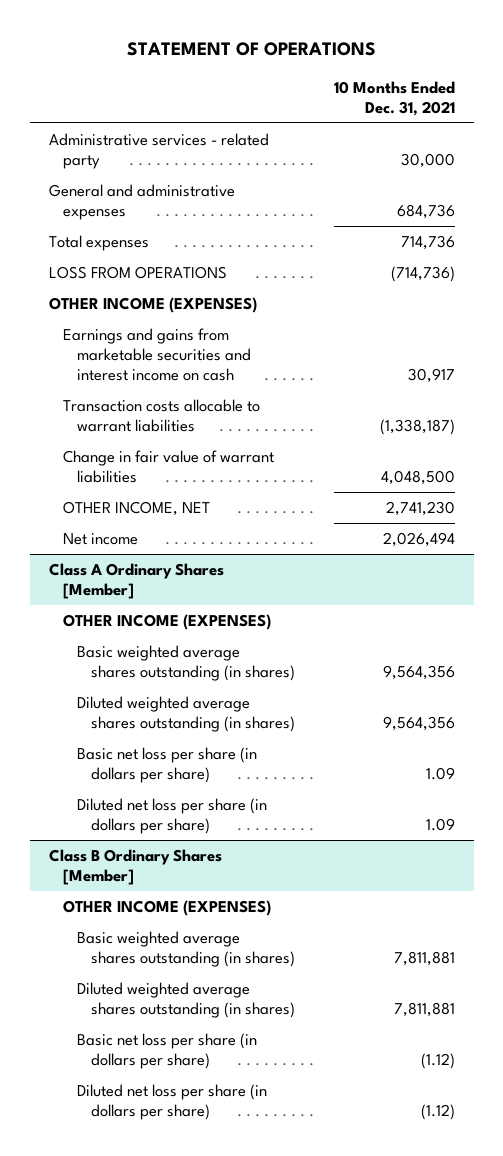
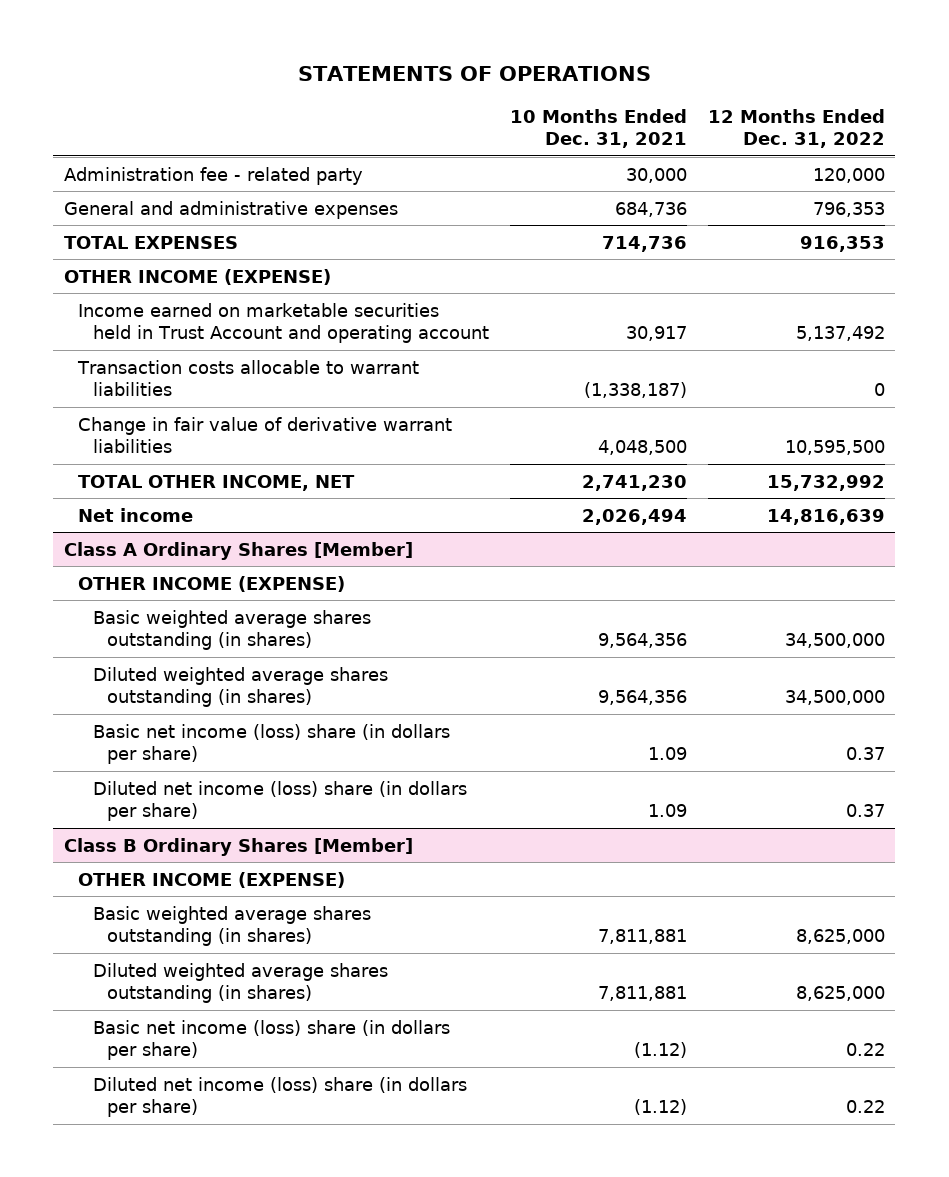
[126,42,376,57] STATEMENT OF OPERATIONS -> [298,66,652,82] STATEMENTS OF OPERATIONS
none -> [707,109,885,149] 12 Months Ended Dec. 31, 2022
[48,132,269,169] Administrative services - related party -> [63,166,363,185] Administration fee - related party
[48,265,227,279] LOSS FROM OPERATIONS -> none
[48,234,149,251] Total expenses -> [63,235,238,249] TOTAL EXPENSES
[48,296,257,313] OTHER INCOME (EXPENSES) -> [63,268,331,285] OTHER INCOME (EXPENSE)
[62,327,251,381] Earnings and gains from marketable securities and interest income on cash -> [78,302,489,344] Income earned on marketable securities held in Trust Account and operating account
[62,449,274,483] Change in fair value of warrant liabilities -> [78,416,453,454] Change in fair value of derivative warrant liabilities
[62,500,210,516] OTHER INCOME, NET -> [78,474,356,491] TOTAL OTHER INCOME, NET
[62,613,271,630] OTHER INCOME (EXPENSES) -> [78,575,346,592] OTHER INCOME (EXPENSE)
[76,746,257,783] Basic net loss per share (in dollars per share) -> [92,723,450,765] Basic net income (loss) share (in dollars per share)
[76,797,267,834] Diluted net loss per share (in dollars per share) -> [92,780,467,822] Diluted net income (loss) share (in dollars per share)
[62,899,271,916] OTHER INCOME (EXPENSES) -> [78,871,346,888] OTHER INCOME (EXPENSE)
[76,1032,257,1069] Basic net loss per share (in dollars per share) -> [92,1019,450,1061] Basic net income (loss) share (in dollars per share)
[76,1083,267,1120] Diluted net loss per share (in dollars per share) -> [92,1076,467,1118] Diluted net income (loss) share (in dollars per share)

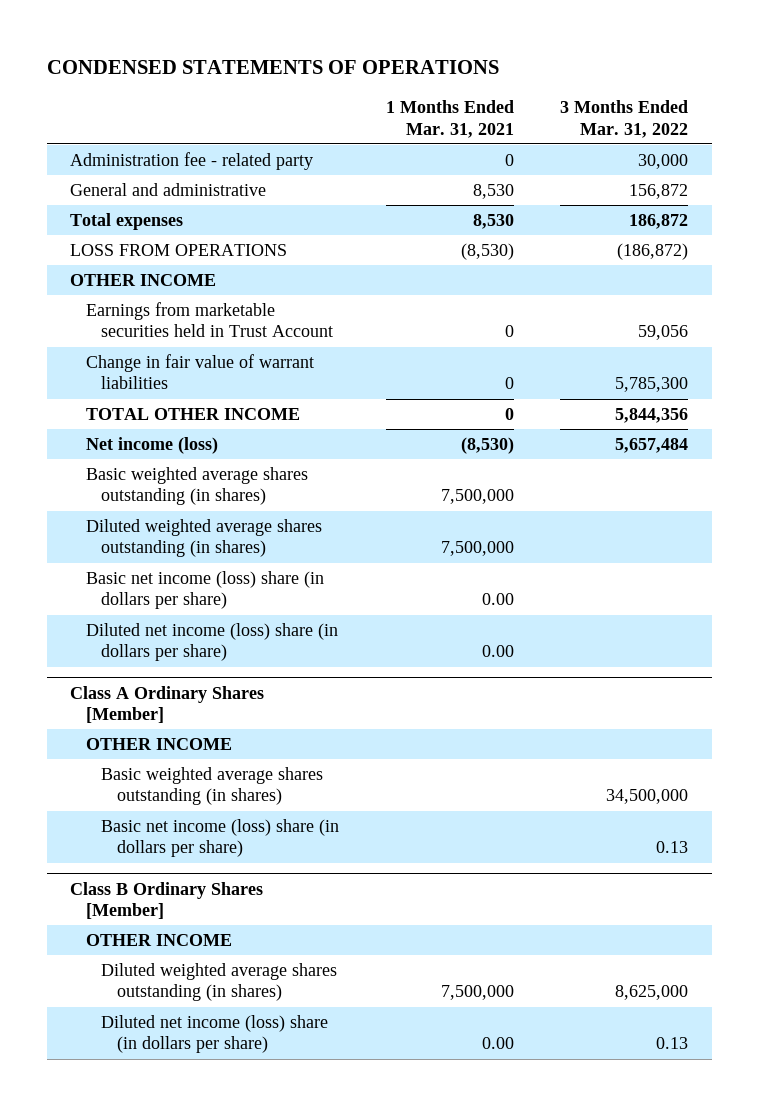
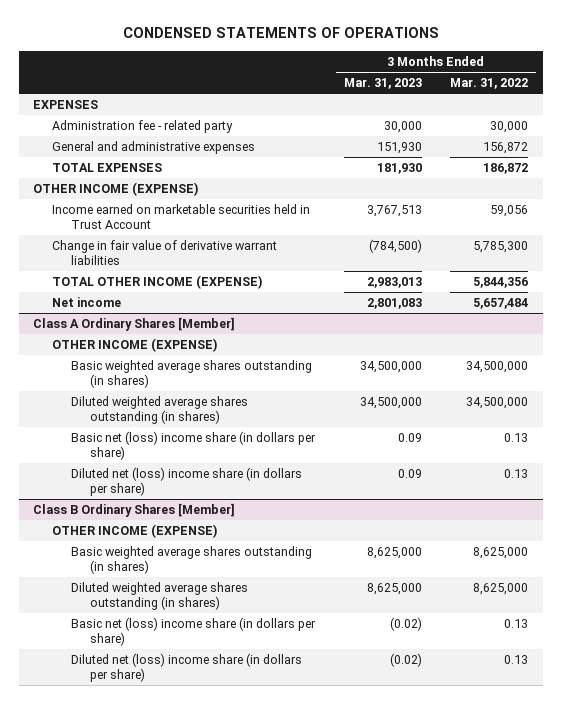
[385,100,514,138] 1 Months Ended Mar. 31, 2021 -> none
none -> [343,78,422,90] Mar. 31, 2023
none -> [32,100,98,110] EXPENSES
[70,243,288,256] LOSS FROM OPERATIONS -> none
[85,466,308,506] Basic weighted average shares outstanding (in shares) -> none
[85,518,322,558] Diluted weighted average shares outstanding (in shares) -> none
[85,570,324,610] Basic net income (loss) share (in dollars per share) -> none
[85,622,338,662] Diluted net income (loss) share (in dollars per share) -> none
[70,182,267,196] General and administrative -> [51,141,255,155] General and administrative expenses
[70,212,184,230] Total expenses -> [51,163,162,173] TOTAL EXPENSES
[70,273,217,286] OTHER INCOME -> [32,182,198,197] OTHER INCOME (EXPENSE)
[85,301,334,338] Earnings from marketable securities held in Trust Account -> [51,204,310,230] Income earned on marketable securities held in Trust Account
[85,353,314,390] Change in fair value of warrant liabilities -> [51,240,277,266] Change in fair value of derivative warrant liabilities
[85,407,300,420] TOTAL OTHER INCOME -> [51,275,262,290] TOTAL OTHER INCOME (EXPENSE)
[85,436,218,454] Net income (loss) -> [51,297,121,308] Net income
[85,737,232,750] OTHER INCOME -> [51,338,217,353] OTHER INCOME (EXPENSE)
none -> [70,396,248,425] Diluted weighted average shares outstanding (in shares)
[101,818,340,858] Basic net income (loss) share (in dollars per share) -> [70,431,316,461] Basic net (loss) income share (in dollars per share)
none -> [70,467,302,497] Diluted net (loss) income share (in dollars per share)
[85,933,232,946] OTHER INCOME -> [51,524,217,539] OTHER INCOME (EXPENSE)
none -> [70,546,312,575] Basic weighted average shares outstanding (in shares)
none -> [70,617,316,647] Basic net (loss) income share (in dollars per share)
[101,1014,329,1054] Diluted net income (loss) share (in dollars per share) -> [70,653,302,683] Diluted net (loss) income share (in dollars per share)

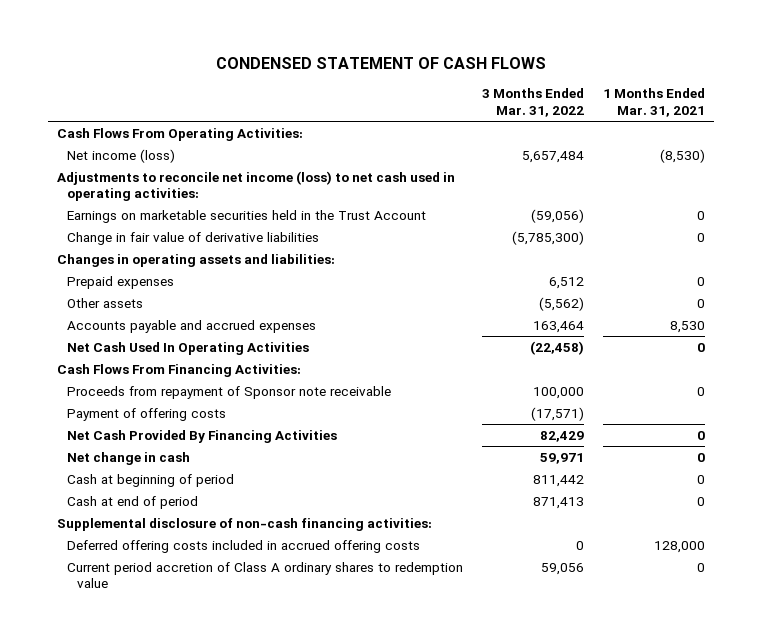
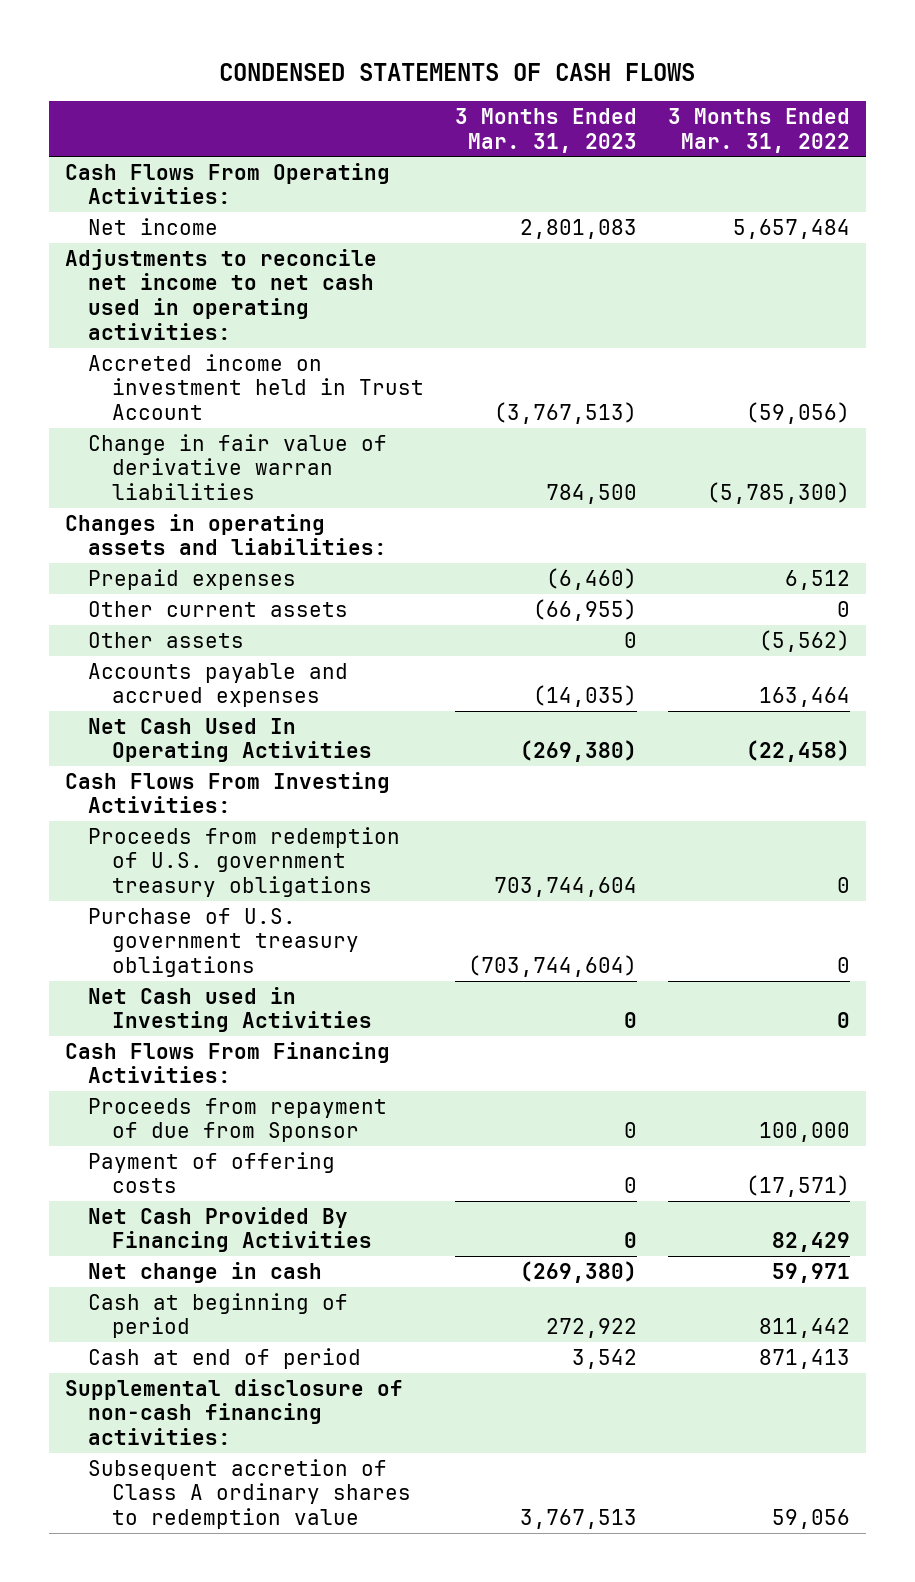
[215,57,546,70] CONDENSED STATEMENT OF CASH FLOWS -> [219,62,696,81] CONDENSED STATEMENTS OF CASH FLOWS
[602,88,705,118] 1 Months Ended Mar. 31, 2021 -> none
none -> [455,107,638,153] 3 Months Ended Mar. 31, 2023
[67,148,176,163] Net income (loss) -> [88,217,219,235] Net income
[57,170,456,202] Adjustments to reconcile net income (loss) to net cash used in operating activities: -> [64,248,377,340] Adjustments to reconcile net income to net cash used in operating activities:
[67,209,427,223] Earnings on marketable securities held in the Trust Account -> [88,353,424,421] Accreted income on investment held in Trust Account
[67,231,320,245] Change in fair value of derivative liabilities -> [88,433,388,501] Change in fair value of derivative warran liabilities
none -> [88,600,349,617] Other current assets
none -> [64,771,390,814] Cash Flows From Investing Activities:
none -> [88,826,401,898] Proceeds from redemption of U.S. government treasury obligations
none -> [88,907,359,978] Purchase of U.S. government treasury obligations
none -> [88,986,372,1033] Net Cash used in Investing Activities
[67,385,392,399] Proceeds from repayment of Sponsor note receivable -> [88,1097,388,1143] Proceeds from repayment of due from Sponsor
[67,539,421,553] Deferred offering costs included in accrued offering costs -> none
[67,561,464,589] Current period accretion of Class A ordinary shares to redemption value -> [88,1458,411,1530] Subsequent accretion of Class A ordinary shares to redemption value

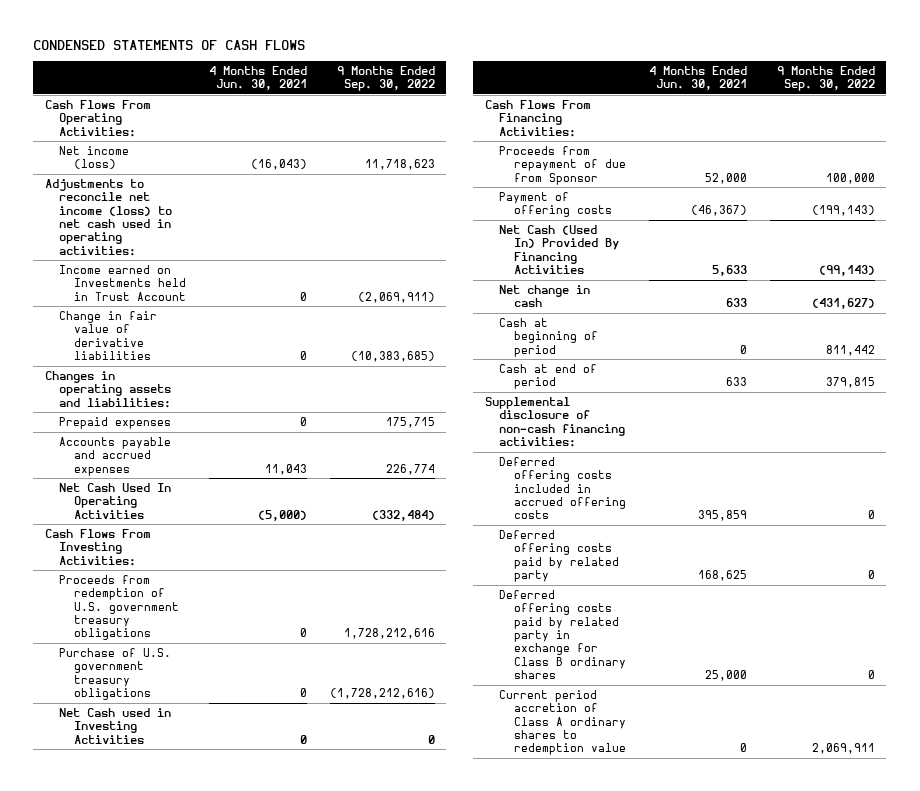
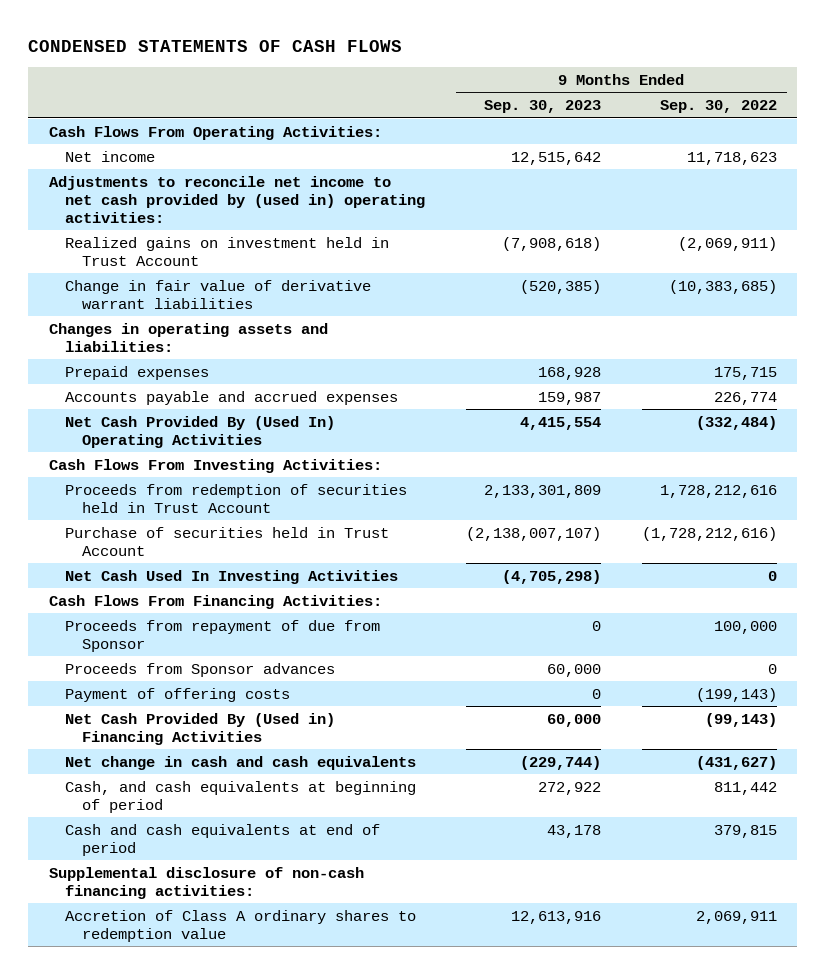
[208,65,307,91] 4 Months Ended Jun. 30, 2021 -> none
none -> [483,100,601,114] Sep. 30, 2023
[59,145,130,170] Net income (loss) -> [65,150,156,162] Net income
[44,178,173,256] Adjustments to reconcile net income (loss) to net cash used in operating activities: -> [48,175,426,223] Adjustments to reconcile net income to net cash provided by (used in) operating activities:
[59,264,186,301] Income earned on Investments held in Trust Account -> [65,236,390,266] Realized gains on investment held in Trust Account
[59,310,158,360] Change in fair value of derivative liabilities -> [65,279,372,309] Change in fair value of derivative warrant liabilities
[59,482,172,519] Net Cash Used In Operating Activities -> [65,415,336,448] Net Cash Provided By (Used In) Operating Activities
[59,574,179,641] Proceeds from redemption of U.S. government treasury obligations -> [65,483,408,513] Proceeds from redemption of securities held in Trust Account
[59,647,172,700] Purchase of U.S. government treasury obligations -> [65,526,390,556] Purchase of securities held in Trust Account
[59,707,172,744] Net Cash used in Investing Activities -> [65,569,399,584] Net Cash Used In Investing Activities
none -> [65,662,336,677] Proceeds from Sponsor advances
[499,224,619,274] Net Cash (Used In) Provided By Financing Activities -> [65,712,336,745] Net Cash Provided By (Used in) Financing Activities
[499,284,591,308] Net change in cash -> [65,755,417,770] Net change in cash and cash equivalents
[499,317,598,357] Cash at beginning of period -> [65,780,417,813] Cash, and cash equivalents at beginning of period
[499,363,598,390] Cash at end of period -> [65,823,381,856] Cash and cash equivalents at end of period
[499,456,626,520] Deferred offering costs included in accrued offering costs -> none
[499,529,619,582] Deferred offering costs paid by related party -> none
[499,589,626,679] Deferred offering costs paid by related party in exchange for Class B ordinary shares -> none
[499,689,626,756] Current period accretion of Class A ordinary shares to redemption value -> [65,909,417,942] Accretion of Class A ordinary shares to redemption value

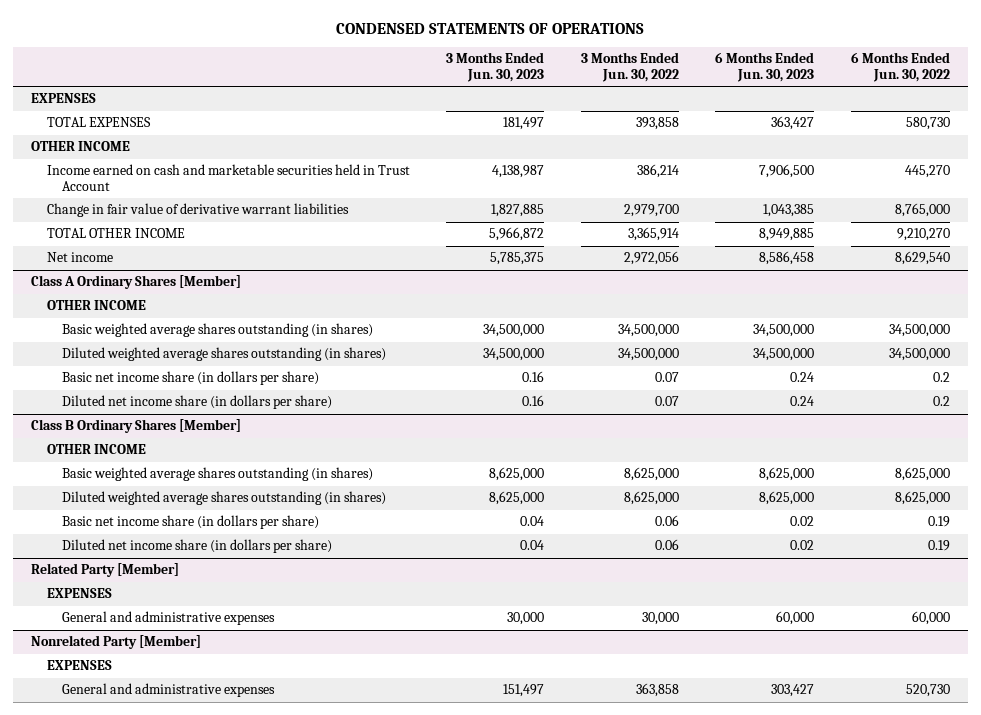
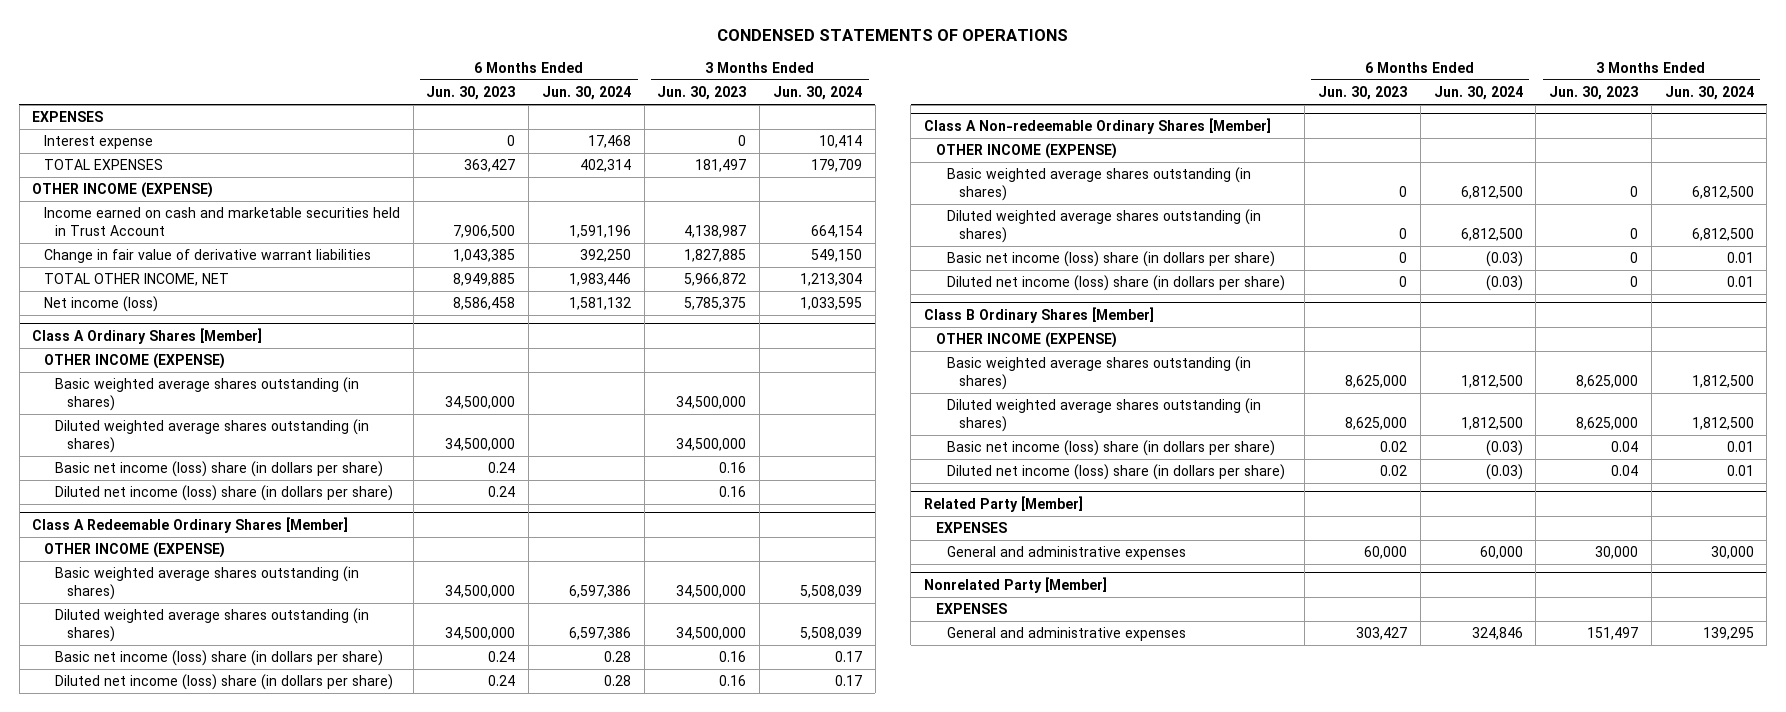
[580,52,679,82] 3 Months Ended Jun. 30, 2022 -> none
[850,52,950,82] 6 Months Ended Jun. 30, 2022 -> none
none -> [541,85,631,100] Jun. 30, 2024
none -> [772,85,862,100] Jun. 30, 2024
none -> [43,135,153,150] Interest expense
[31,141,131,152] OTHER INCOME -> [32,182,214,199] OTHER INCOME (EXPENSE)
[46,228,185,239] TOTAL OTHER INCOME -> [43,273,229,287] TOTAL OTHER INCOME, NET
[46,252,113,263] Net income -> [43,296,158,313] Net income (loss)
[46,300,146,311] OTHER INCOME -> [43,353,225,370] OTHER INCOME (EXPENSE)
[61,371,319,386] Basic net income share (in dollars per share) -> [55,461,384,478] Basic net income (loss) share (in dollars per share)
[61,395,332,410] Diluted net income share (in dollars per share) -> [55,485,394,502] Diluted net income (loss) share (in dollars per share)
none -> [32,517,349,534] Class A Redeemable Ordinary Shares [Member]
none -> [43,542,225,559] OTHER INCOME (EXPENSE)
none -> [55,566,360,600] Basic weighted average shares outstanding (in shares)
none -> [55,608,370,642] Diluted weighted average shares outstanding (in shares)
none -> [55,650,384,667] Basic net income (loss) share (in dollars per share)
none -> [55,674,394,691] Diluted net income (loss) share (in dollars per share)
none -> [924,118,1272,135] Class A Non-redeemable Ordinary Shares [Member]
none -> [935,143,1117,160] OTHER INCOME (EXPENSE)
none -> [947,167,1252,201] Basic weighted average shares outstanding (in shares)
none -> [947,209,1262,243] Diluted weighted average shares outstanding (in shares)
none -> [947,251,1276,268] Basic net income (loss) share (in dollars per share)
none -> [947,275,1286,292] Diluted net income (loss) share (in dollars per share)
[46,444,146,455] OTHER INCOME -> [935,332,1117,349] OTHER INCOME (EXPENSE)
[61,515,319,530] Basic net income share (in dollars per share) -> [947,440,1276,457] Basic net income (loss) share (in dollars per share)
[61,539,332,554] Diluted net income share (in dollars per share) -> [947,464,1286,481] Diluted net income (loss) share (in dollars per share)

